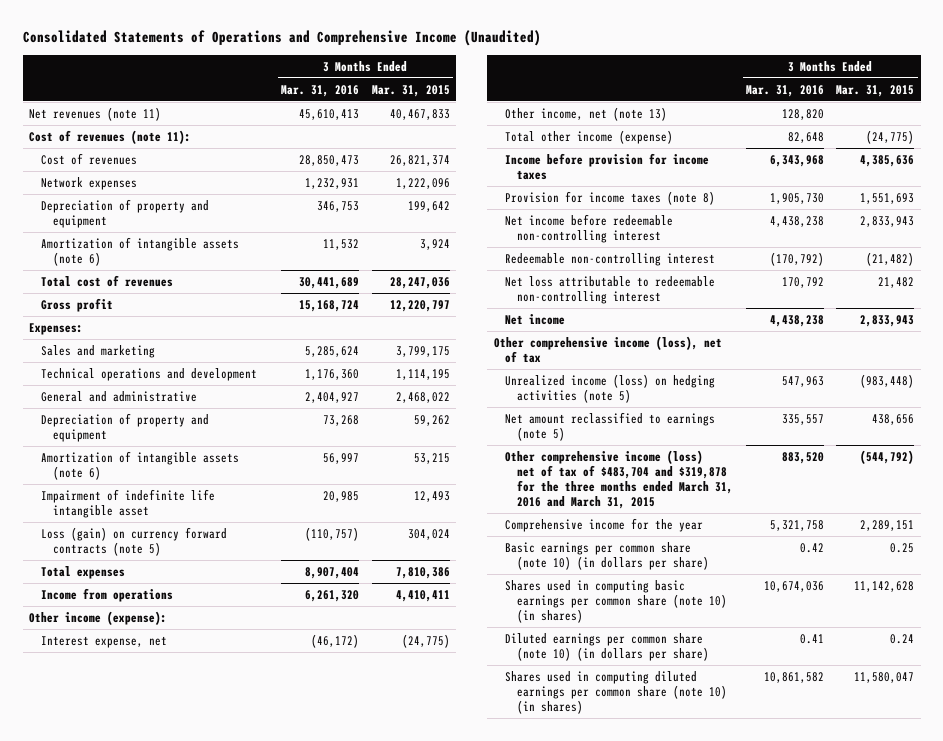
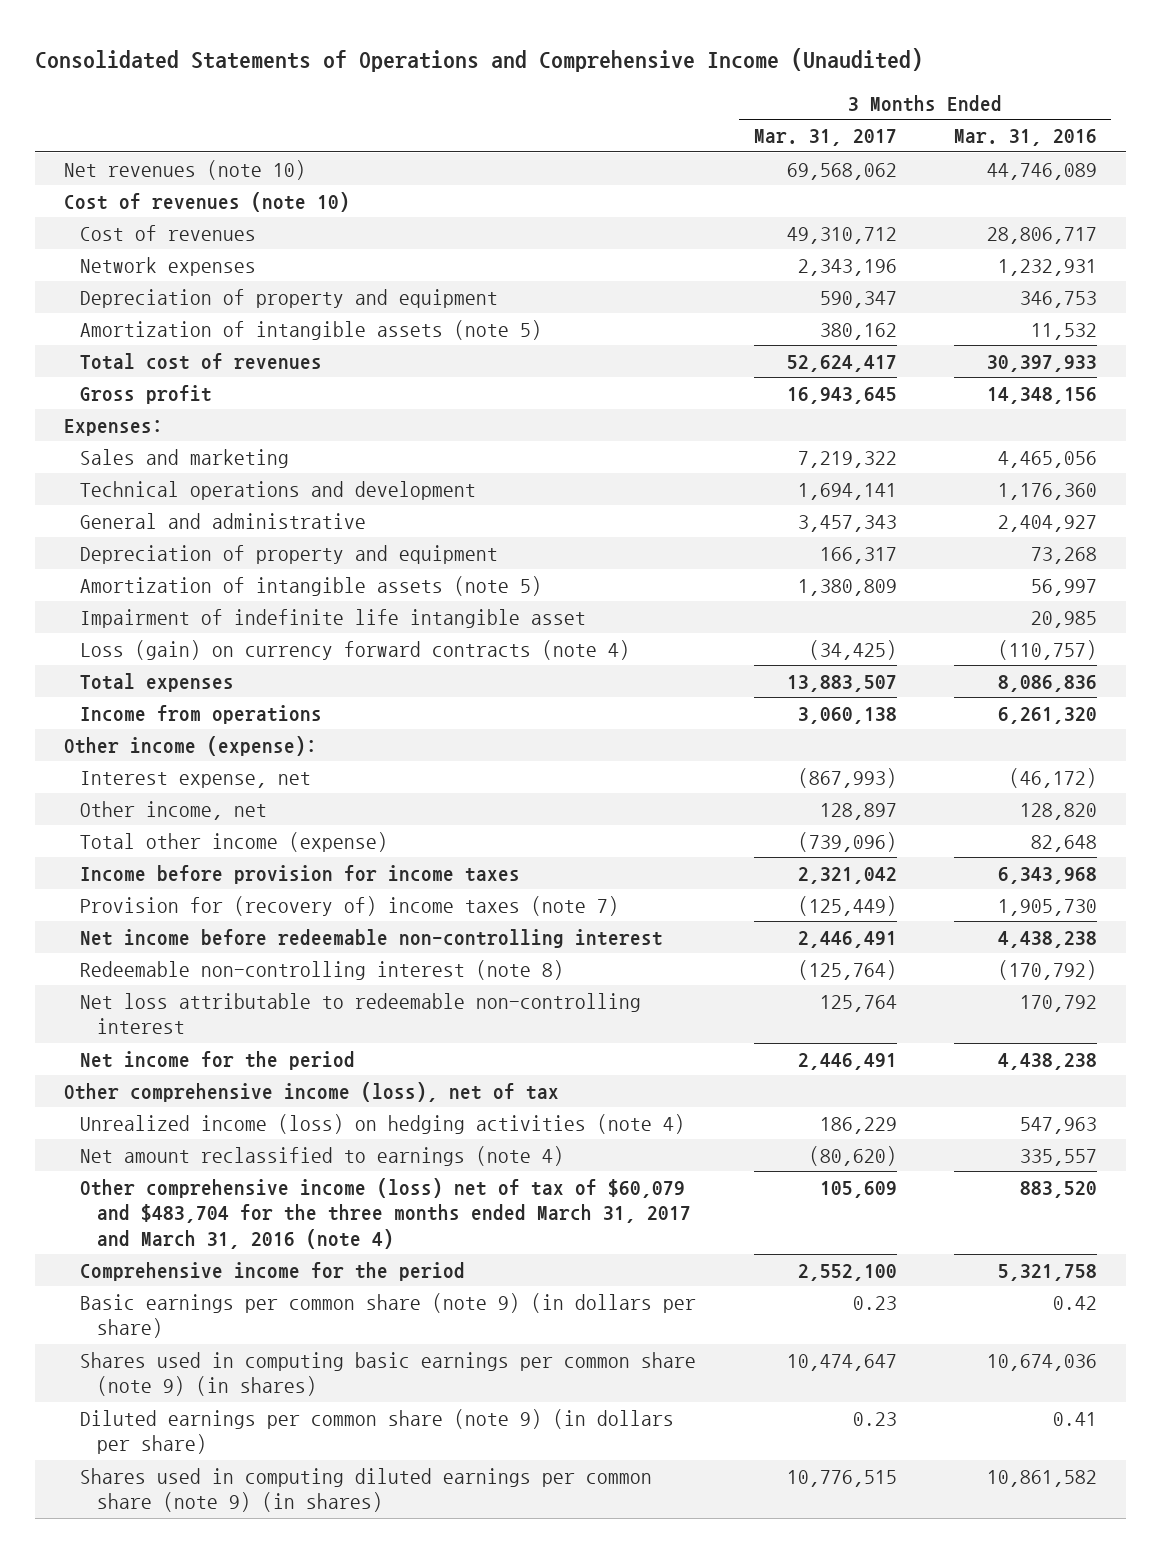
[371,84,450,97] Mar. 31, 2015 -> none
none -> [753,128,897,146] Mar. 31, 2017
[28,106,161,121] Net revenues (note 11) -> [63,159,306,180] Net revenues (note 10)
[299,108,360,120] 45,610,413 -> [986,162,1097,180] 44,746,089
[28,129,191,144] Cost of revenues (note 11): -> [63,191,350,212] Cost of revenues (note 10)
[299,154,360,166] 28,850,473 -> [986,226,1097,244] 28,806,717
[40,236,239,267] Amortization of intangible assets (note 6) -> [80,319,543,340] Amortization of intangible assets (note 5)
[299,276,360,289] 30,441,689 -> [986,354,1097,372] 30,397,933
[299,299,360,312] 15,168,724 -> [986,386,1097,404] 14,348,156
[305,345,360,357] 5,285,624 -> [997,450,1097,468] 4,465,056
[40,450,239,481] Amortization of intangible assets (note 6) -> [80,575,543,596] Amortization of intangible assets (note 5)
[40,526,227,557] Loss (gain) on currency forward contracts (note 5) -> [80,639,631,660] Loss (gain) on currency forward contracts (note 4)
[305,566,360,579] 8,907,404 -> [997,674,1097,692] 8,086,836
[505,106,668,121] Other income, net (note 13) -> [80,800,268,820] Other income, net
[505,190,716,205] Provision for income taxes (note 8) -> [80,895,620,916] Provision for (recovery of) income taxes (note 7)
[505,252,716,266] Redeemable non-controlling interest -> [80,959,565,980] Redeemable non-controlling interest (note 8)
[505,313,566,325] Net income -> [80,1050,356,1070] Net income for the period
[505,373,716,404] Unrealized income (loss) on hedging activities (note 5) -> [80,1113,686,1134] Unrealized income (loss) on hedging activities (note 4)
[505,411,716,442] Net amount reclassified to earnings (note 5) -> [80,1145,565,1166] Net amount reclassified to earnings (note 4)
[505,449,734,510] Other comprehensive income (loss) net of tax of $483,704 and $319,878 for the three months ended March 31, 2016 and March 31, 2015 -> [80,1177,691,1249] Other comprehensive income (loss) net of tax of $60,079 and $483,704 for the three months ended March 31, 2017 and March 31, 2016 (note 4)
[505,517,704,532] Comprehensive income for the year -> [80,1261,466,1281] Comprehensive income for the period
[505,541,710,571] Basic earnings per common share (note 10) (in dollars per share) -> [80,1292,697,1339] Basic earnings per common share (note 9) (in dollars per share)
[505,579,728,624] Shares used in computing basic earnings per common share (note 10) (in shares) -> [80,1351,697,1397] Shares used in computing basic earnings per common share (note 9) (in shares)
[505,632,710,662] Diluted earnings per common share (note 10) (in dollars per share) -> [80,1408,675,1455] Diluted earnings per common share (note 9) (in dollars per share)
[505,670,728,715] Shares used in computing diluted earnings per common share (note 10) (in shares) -> [80,1467,653,1513] Shares used in computing diluted earnings per common share (note 9) (in shares)

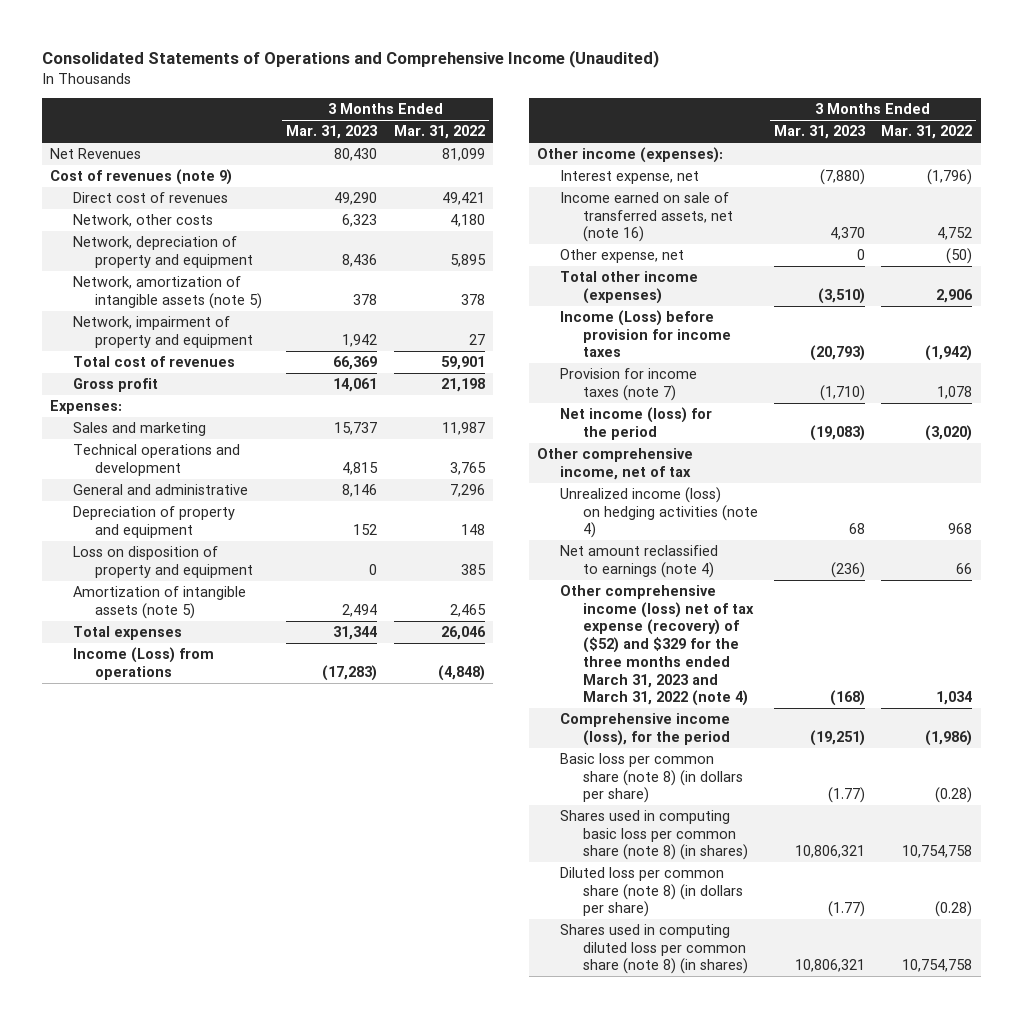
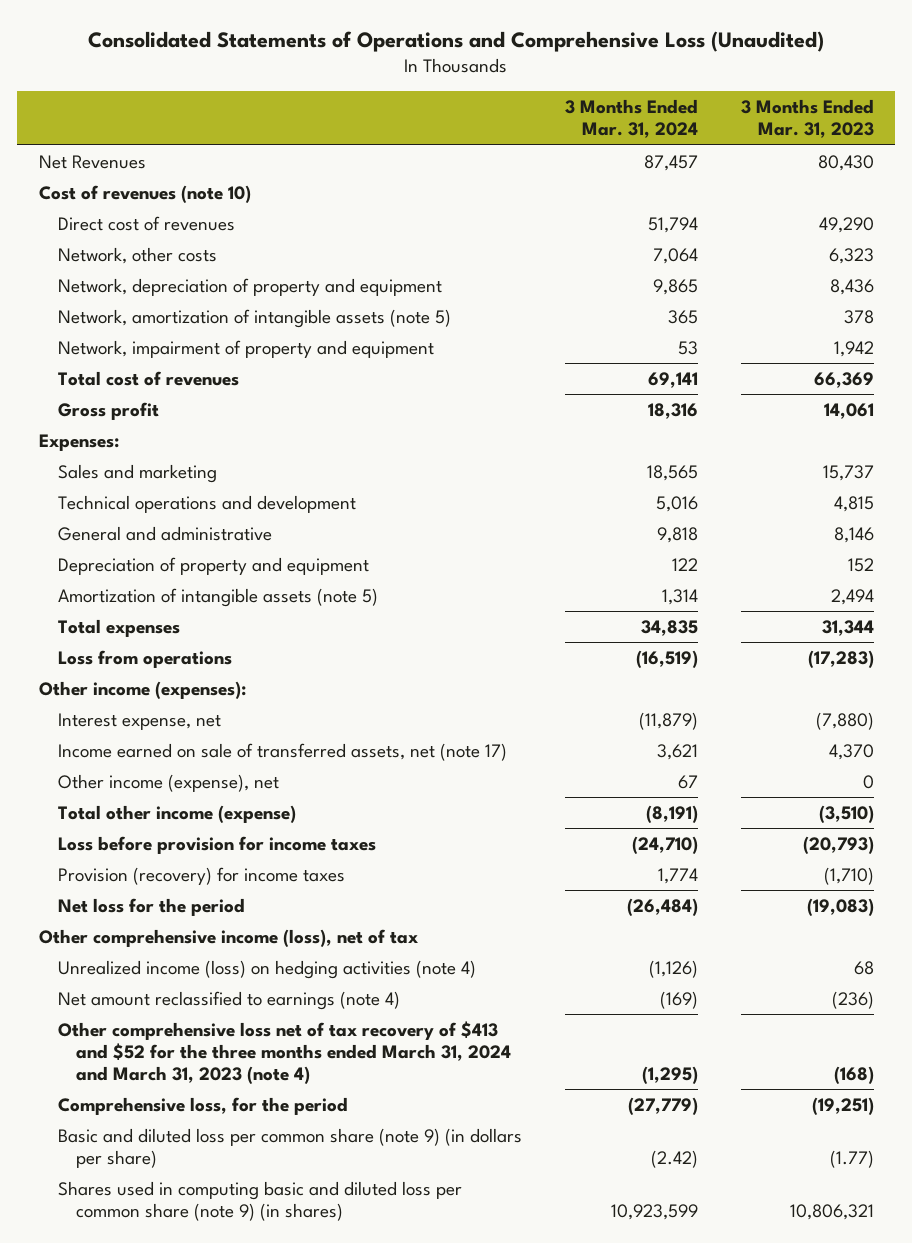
[41,50,659,69] Consolidated Statements of Operations and Comprehensive Income (Unaudited) -> [88,30,825,52] Consolidated Statements of Operations and Comprehensive Loss (Unaudited)
[393,125,485,140] Mar. 31, 2022 -> none
none -> [564,99,698,139] 3 Months Ended Mar. 31, 2024
[49,169,232,186] Cost of revenues (note 9) -> [38,184,251,203] Cost of revenues (note 10)
[72,546,254,578] Loss on disposition of property and equipment -> none
[72,647,214,680] Income (Loss) from operations -> [57,649,232,668] Loss from operations
[560,192,733,243] Income earned on sale of transferred assets, net (note 16) -> [57,742,507,761] Income earned on sale of transferred assets, net (note 17)
[560,249,685,264] Other expense, net -> [57,773,279,792] Other income (expense), net
[560,271,699,304] Total other income (expenses) -> [57,804,296,823] Total other income (expense)
[560,310,731,358] Income (Loss) before provision for income taxes -> [57,835,376,854] Loss before provision for income taxes
[560,368,698,401] Provision for income taxes (note 7) -> [57,866,345,885] Provision (recovery) for income taxes
[560,407,713,440] Net income (loss) for the period -> [57,897,245,916] Net loss for the period
[537,448,694,480] Other comprehensive income, net of tax -> [38,928,418,947] Other comprehensive income (loss), net of tax
[560,867,743,918] Diluted loss per common share (note 8) (in dollars per share) -> none
[560,924,748,975] Shares used in computing diluted loss per common share (note 8) (in shares) -> none
[560,585,754,707] Other comprehensive income (loss) net of tax expense (recovery) of ($52) and $329 for the three months ended March 31, 2023 and March 31, 2022 (note 4) -> [57,1020,512,1085] Other comprehensive loss net of tax recovery of $413 and $52 for the three months ended March 31, 2024 and March 31, 2023 (note 4)
[560,713,731,746] Comprehensive income (loss), for the period -> [57,1096,348,1115] Comprehensive loss, for the period
[560,753,743,804] Basic loss per common share (note 8) (in dollars per share) -> [57,1127,522,1168] Basic and diluted loss per common share (note 9) (in dollars per share)
[560,810,748,861] Shares used in computing basic loss per common share (note 8) (in shares) -> [57,1180,462,1221] Shares used in computing basic and diluted loss per common share (note 9) (in shares)

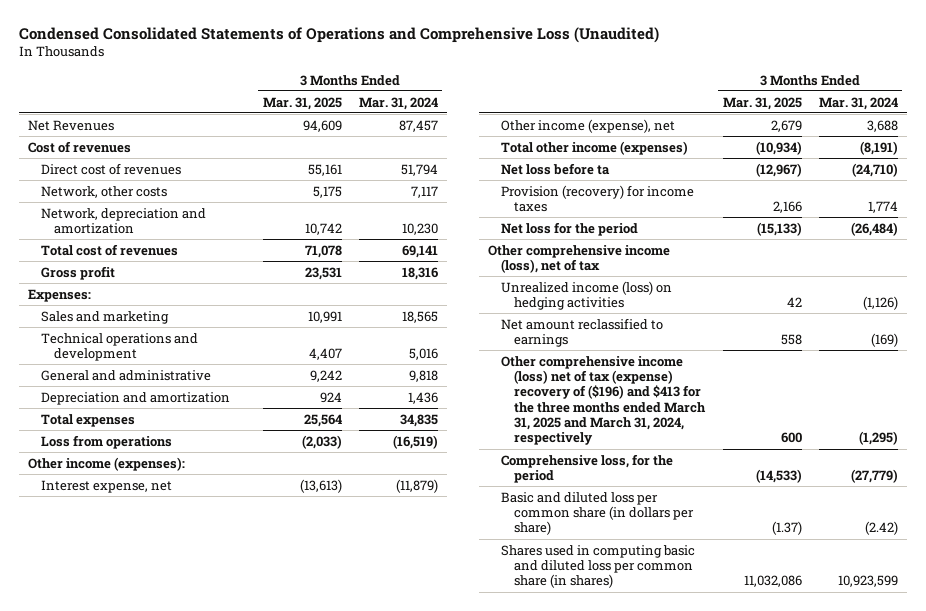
[88,30,825,52] Consolidated Statements of Operations and Comprehensive Loss (Unaudited) -> [18,26,659,43] Condensed Consolidated Statements of Operations and Comprehensive Loss (Unaudited)
[740,99,874,139] 3 Months Ended Mar. 31, 2023 -> none
none -> [262,96,342,110] Mar. 31, 2025
[38,184,251,203] Cost of revenues (note 10) -> [27,140,131,153] Cost of revenues
[57,277,442,296] Network, depreciation of property and equipment -> none
[57,308,451,328] Network, amortization of intangible assets (note 5) -> none
[57,339,434,358] Network, impairment of property and equipment -> none
[652,247,698,264] 7,064 -> [411,185,439,198] 7,117
none -> [40,207,206,234] Network, depreciation and amortization
[57,587,378,607] Amortization of intangible assets (note 5) -> none
[57,556,369,575] Depreciation of property and equipment -> [40,391,230,405] Depreciation and amortization
[671,557,698,571] 122 -> [408,391,439,404] 1,436
[57,742,507,761] Income earned on sale of transferred assets, net (note 17) -> none
[677,774,698,789] 67 -> [866,119,898,132] 3,688
[57,804,296,823] Total other income (expense) -> [500,140,688,155] Total other income (expenses)
[57,835,376,854] Loss before provision for income taxes -> [500,162,610,175] Net loss before ta
[57,959,476,979] Unrealized income (loss) on hedging activities (note 4) -> [500,280,672,310] Unrealized income (loss) on hedging activities
[57,990,400,1010] Net amount reclassified to earnings (note 4) -> [500,317,663,347] Net amount reclassified to earnings
[57,1020,512,1085] Other comprehensive loss net of tax recovery of $413 and $52 for the three months ended March 31, 2024 and March 31, 2023 (note 4) -> [500,355,707,446] Other comprehensive income (loss) net of tax (expense) recovery of ($196) and $413 for the three months ended March 31, 2025 and March 31, 2024, respectively
[57,1127,522,1168] Basic and diluted loss per common share (note 9) (in dollars per share) -> [500,491,695,536] Basic and diluted loss per common share (in dollars per share)
[57,1180,462,1221] Shares used in computing basic and diluted loss per common share (note 9) (in shares) -> [500,544,695,589] Shares used in computing basic and diluted loss per common share (in shares)

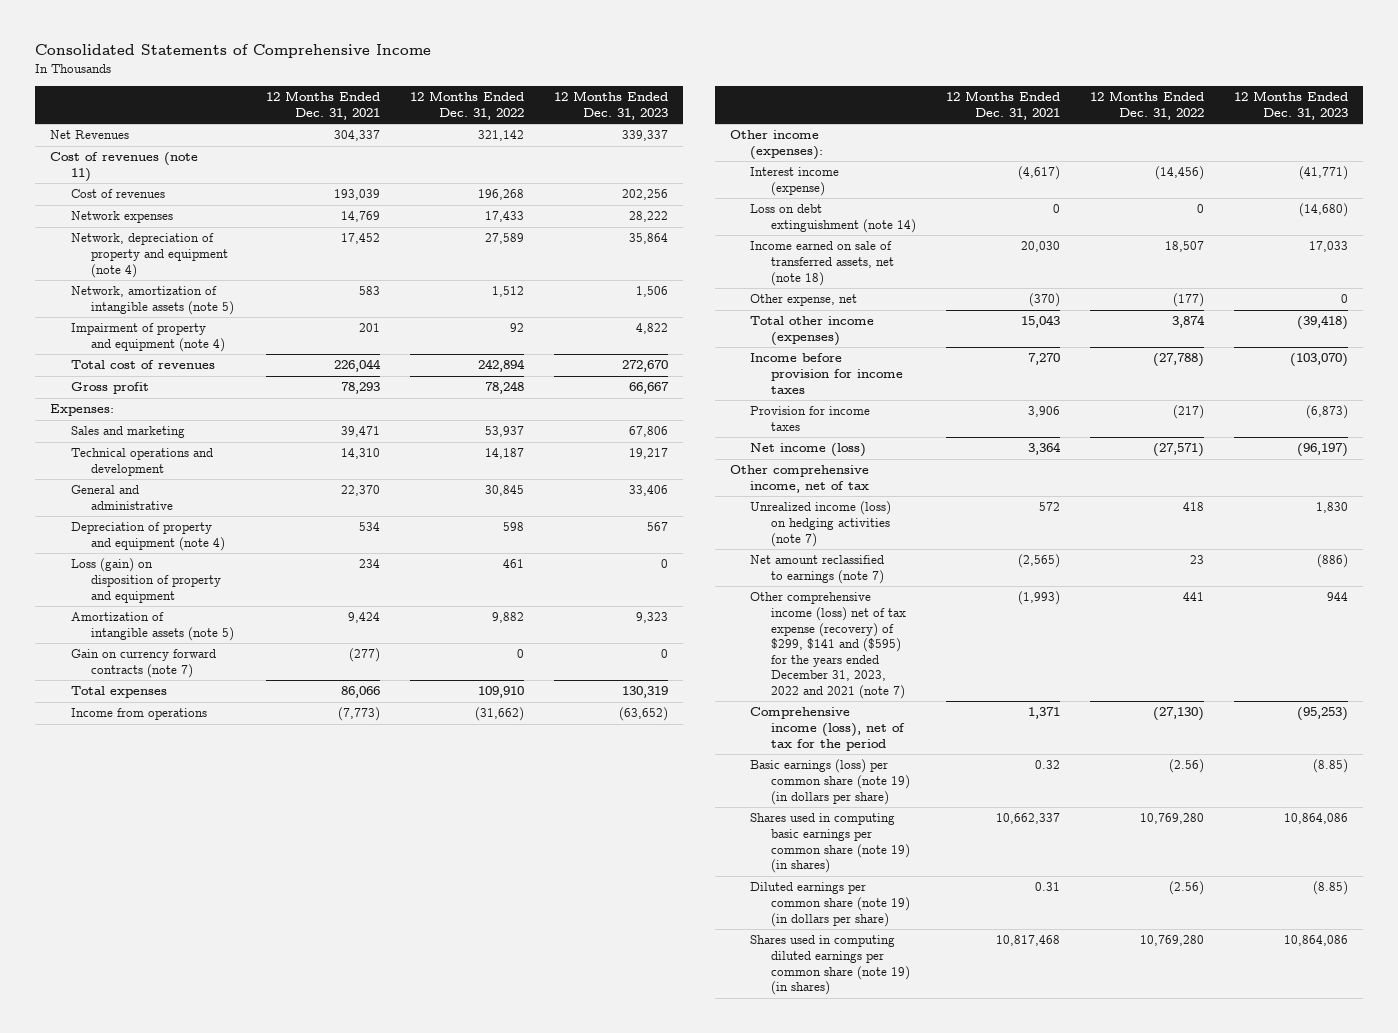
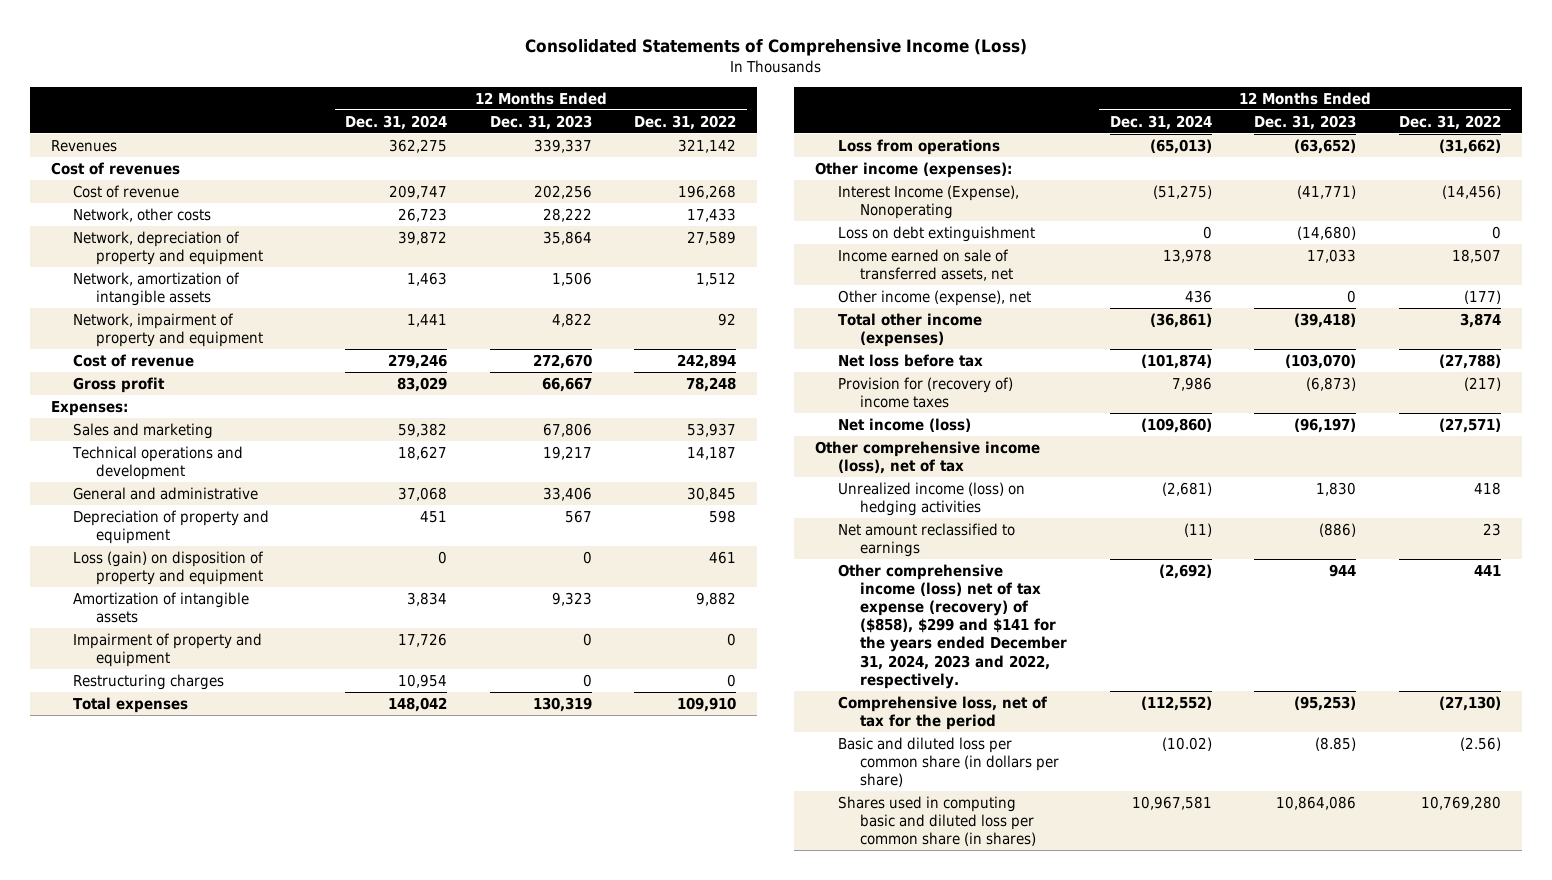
[35,44,432,59] Consolidated Statements of Comprehensive Income -> [524,39,1027,57] Consolidated Statements of Comprehensive Income (Loss)
[265,91,380,120] 12 Months Ended Dec. 31, 2021 -> none
none -> [345,114,448,130] Dec. 31, 2024
[50,130,130,140] Net Revenues -> [50,139,117,152] Revenues
[50,152,199,182] Cost of revenues (note 11) -> [50,161,180,175] Cost of revenues
[70,189,165,199] Cost of revenues -> [73,184,180,198] Cost of revenue
[70,211,173,224] Network expenses -> [73,207,212,222] Network, other costs
[70,233,228,278] Network, depreciation of property and equipment (note 4) -> [73,230,263,265] Network, depreciation of property and equipment
[70,286,234,315] Network, amortization of intangible assets (note 5) -> [73,271,241,306] Network, amortization of intangible assets
[70,323,225,352] Impairment of property and equipment (note 4) -> [73,312,263,347] Network, impairment of property and equipment
[70,360,215,370] Total cost of revenues -> [73,353,195,367] Cost of revenue
[70,522,225,551] Depreciation of property and equipment (note 4) -> [73,509,270,544] Depreciation of property and equipment
[70,649,216,678] Gain on currency forward contracts (note 7) -> none
[70,612,234,641] Amortization of intangible assets (note 5) -> [73,591,250,623] Amortization of intangible assets
none -> [73,632,263,667] Impairment of property and equipment
none -> [73,673,225,690] Restructuring charges
[70,708,207,721] Income from operations -> [837,138,1000,155] Loss from operations
[750,167,840,196] Interest income (expense) -> [837,184,1019,219] Interest Income (Expense), Nonoperating
[750,204,916,233] Loss on debt extinguishment (note 14) -> [837,225,1035,242] Loss on debt extinguishment
[750,241,894,286] Income earned on sale of transferred assets, net (note 18) -> [837,248,1014,281] Income earned on sale of transferred assets, net
[750,294,858,307] Other expense, net -> [837,289,1031,306] Other income (expense), net
[750,353,903,394] Income before provision for income taxes -> [837,353,983,367] Net loss before tax
[750,406,871,431] Provision for income taxes -> [837,376,1013,408] Provision for (recovery of) income taxes
[750,882,910,927] Diluted earnings per common share (note 19) (in dollars per share) -> none
[750,935,910,996] Shares used in computing diluted earnings per common share (note 19) (in shares) -> none
[730,465,870,493] Other comprehensive income, net of tax -> [815,440,1041,474] Other comprehensive income (loss), net of tax
[750,501,892,547] Unrealized income (loss) on hedging activities (note 7) -> [837,481,1025,516] Unrealized income (loss) on hedging activities
[750,555,885,584] Net amount reclassified to earnings (note 7) -> [837,522,1015,557] Net amount reclassified to earnings
[750,592,906,700] Other comprehensive income (loss) net of tax expense (recovery) of $299, $141 and ($595) for the years ended December 31, 2023, 2022 and 2021 (note 7) -> [837,563,1068,689] Other comprehensive income (loss) net of tax expense (recovery) of ($858), $299 and $141 for the years ended December 31, 2024, 2023 and 2022, respectively.
[750,707,905,751] Comprehensive income (loss), net of tax for the period -> [837,695,1047,730] Comprehensive loss, net of tax for the period
[750,759,910,805] Basic earnings (loss) per common share (note 19) (in dollars per share) -> [837,736,1060,788] Basic and diluted loss per common share (in dollars per share)
[750,813,910,874] Shares used in computing basic earnings per common share (note 19) (in shares) -> [837,795,1037,847] Shares used in computing basic and diluted loss per common share (in shares)

